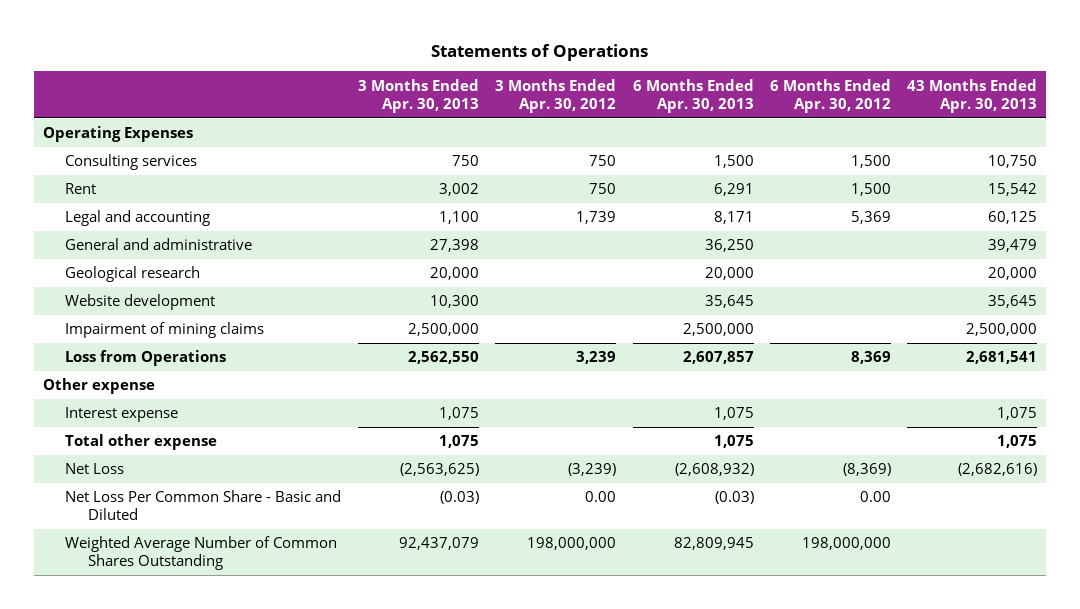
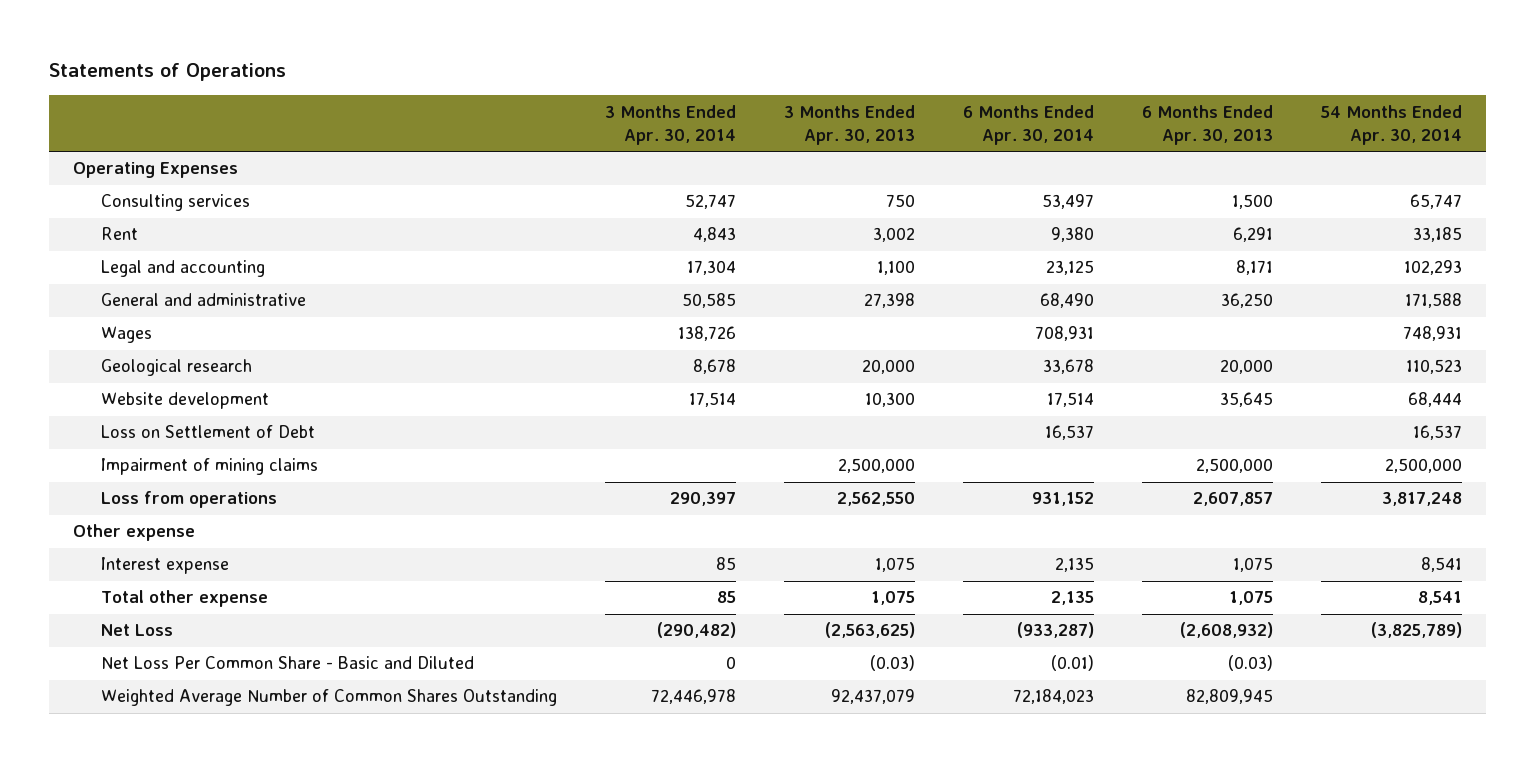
[495,78,617,113] 3 Months Ended Apr. 30, 2012 -> none
[769,78,891,113] 6 Months Ended Apr. 30, 2012 -> none
[907,78,1038,113] 43 Months Ended Apr. 30, 2013 -> none
none -> [604,104,736,145] 3 Months Ended Apr. 30, 2014
none -> [962,104,1094,145] 6 Months Ended Apr. 30, 2014
none -> [1320,104,1462,145] 54 Months Ended Apr. 30, 2014
none -> [100,326,152,344] Wages
none -> [100,425,315,439] Loss on Settlement of Debt
[65,350,227,367] Loss from Operations -> [100,491,277,509] Loss from operations

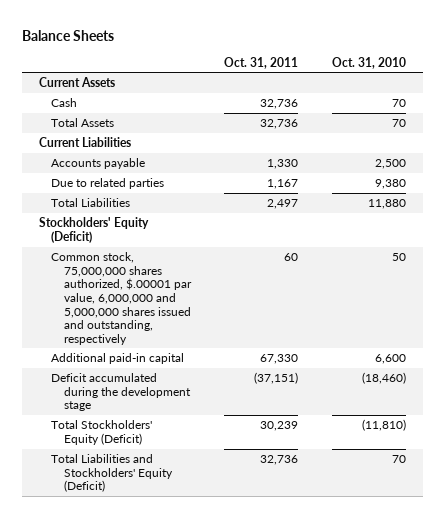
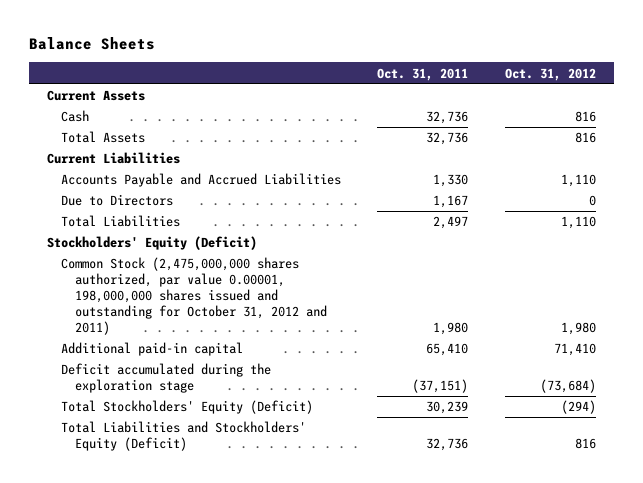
[332,56,407,69] Oct. 31, 2010 -> none
none -> [505,67,597,81] Oct. 31, 2012
[51,158,146,170] Accounts payable -> [60,173,341,188] Accounts Payable and Accrued Liabilities
[51,178,165,190] Due to related parties -> [60,194,173,207] Due to Directors
[51,252,192,345] Common stock, 75,000,000 shares authorized, $.00001 par value, 6,000,000 and 5,000,000 shares issued and outstanding, respectively -> [60,257,328,335] Common Stock (2,475,000,000 shares authorized, par value 0.00001, 198,000,000 shares issued and outstanding for October 31, 2012 and 2011)
[284,253,299,262] 60 -> [433,321,469,335] 1,980
[260,354,299,365] 67,330 -> [426,343,469,357] 65,410
[51,373,191,412] Deficit accumulated during the development stage -> [60,363,271,394] Deficit accumulated during the exploration stage

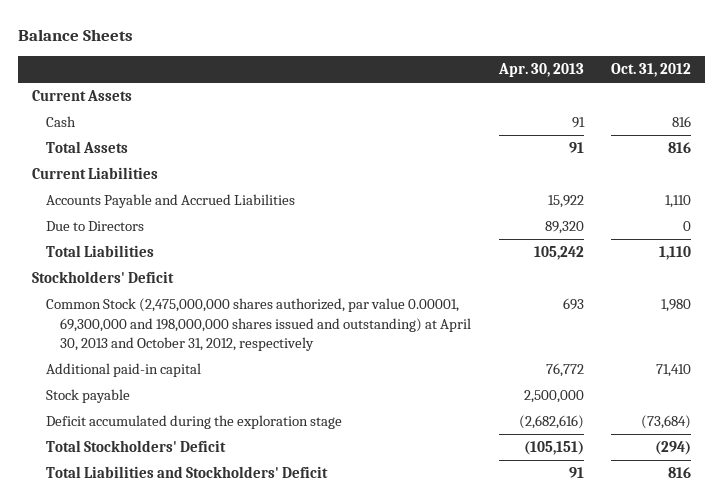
[377,67,469,81] Oct. 31, 2011 -> none
none -> [497,63,584,78] Apr. 30, 2013
[46,236,257,251] Stockholders' Equity (Deficit) -> [31,271,174,284] Stockholders' Deficit
[60,257,328,335] Common Stock (2,475,000,000 shares authorized, par value 0.00001, 198,000,000 shares issued and outstanding for October 31, 2012 and 2011) -> [45,298,472,351] Common Stock (2,475,000,000 shares authorized, par value 0.00001, 69,300,000 and 198,000,000 shares issued and outstanding) at April 30, 2013 and October 31, 2012, respectively
none -> [45,389,130,404] Stock payable
[60,400,313,415] Total Stockholders' Equity (Deficit) -> [45,440,226,453] Total Stockholders' Deficit
[60,421,306,452] Total Liabilities and Stockholders' Equity (Deficit) -> [45,466,328,479] Total Liabilities and Stockholders' Deficit

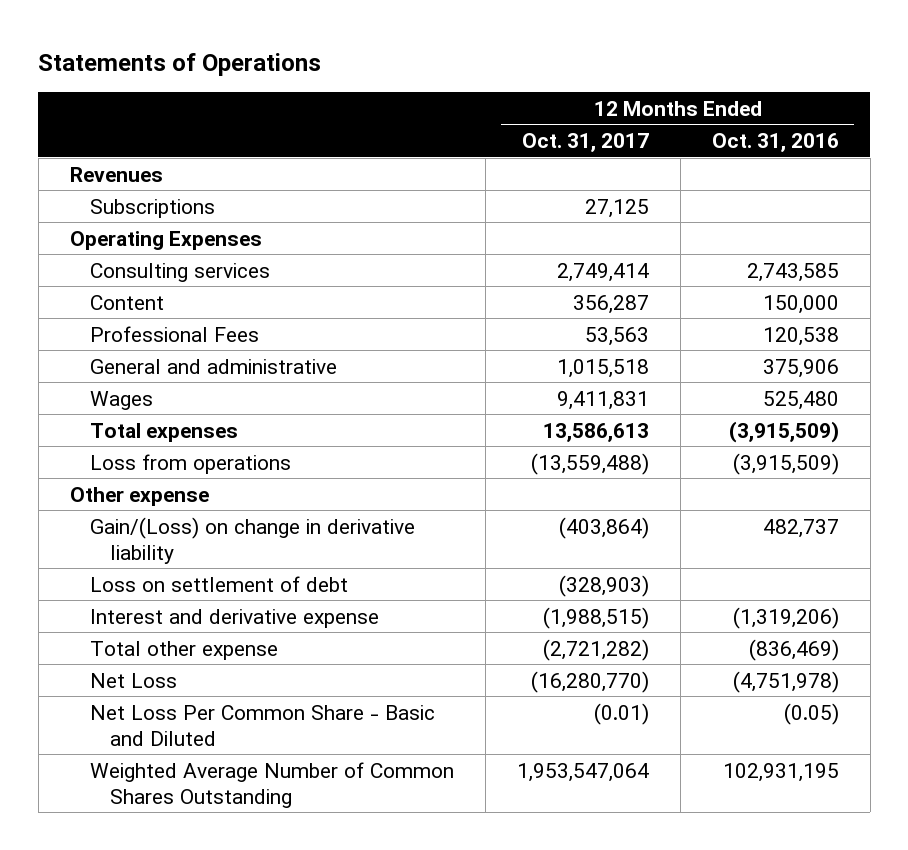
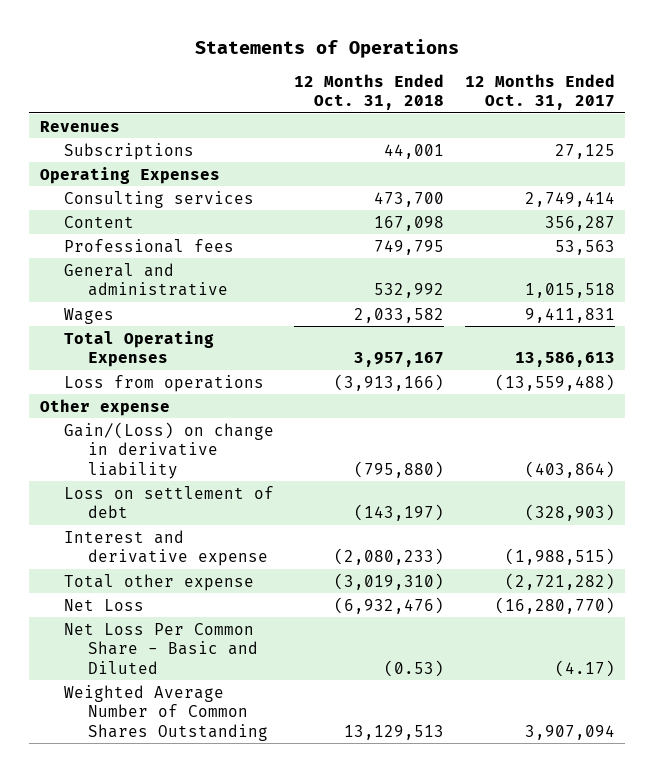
[711,132,839,152] Oct. 31, 2016 -> none
none -> [294,73,445,111] 12 Months Ended Oct. 31, 2018
[89,325,259,342] Professional Fees -> [63,238,234,253] Professional fees
[89,422,238,442] Total expenses -> [63,330,214,368] Total Operating Expenses
[593,702,649,725] (0.01) -> [554,659,615,677] (4.17)
[516,762,649,782] 1,953,547,064 -> [524,724,615,740] 3,907,094

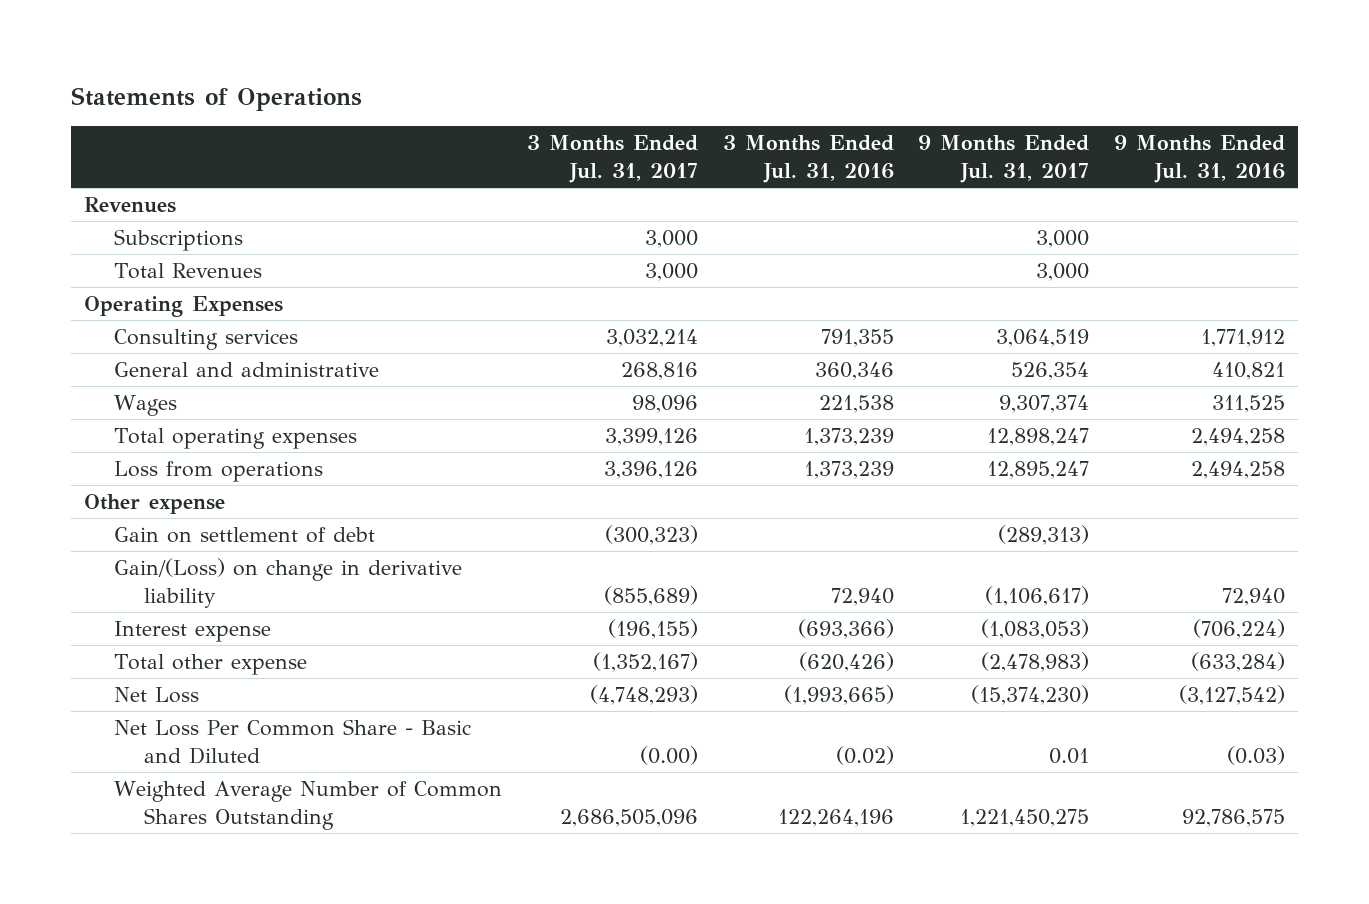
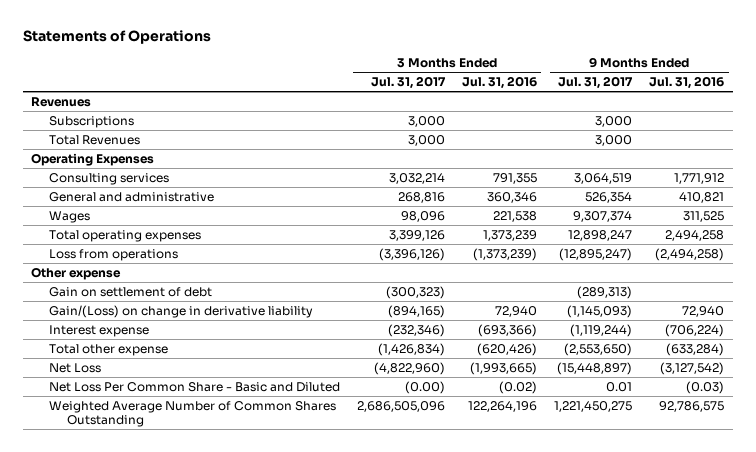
[603,461,698,480] 3,396,126 -> [379,247,446,261] (3,396,126)
[803,461,894,480] 1,373,239 -> [473,247,538,261] (1,373,239)
[987,461,1090,480] 12,895,247 -> [559,247,633,261] (12,895,247)
[1191,461,1286,480] 2,494,258 -> [655,247,725,261] (2,494,258)
[603,585,698,606] (855,689) -> [388,304,446,318] (894,165)
[985,585,1090,606] (1,106,617) -> [567,304,633,318] (1,145,093)
[607,619,698,640] (196,155) -> [388,323,446,337] (232,346)
[981,619,1090,640] (1,083,053) -> [570,323,633,337] (1,119,244)
[592,652,698,673] (1,352,167) -> [378,342,446,356] (1,426,834)
[981,652,1090,673] (2,478,983) -> [564,342,633,356] (2,553,650)
[589,685,698,706] (4,748,293) -> [374,361,446,375] (4,822,960)
[971,685,1090,706] (15,374,230) -> [557,361,633,375] (15,448,897)

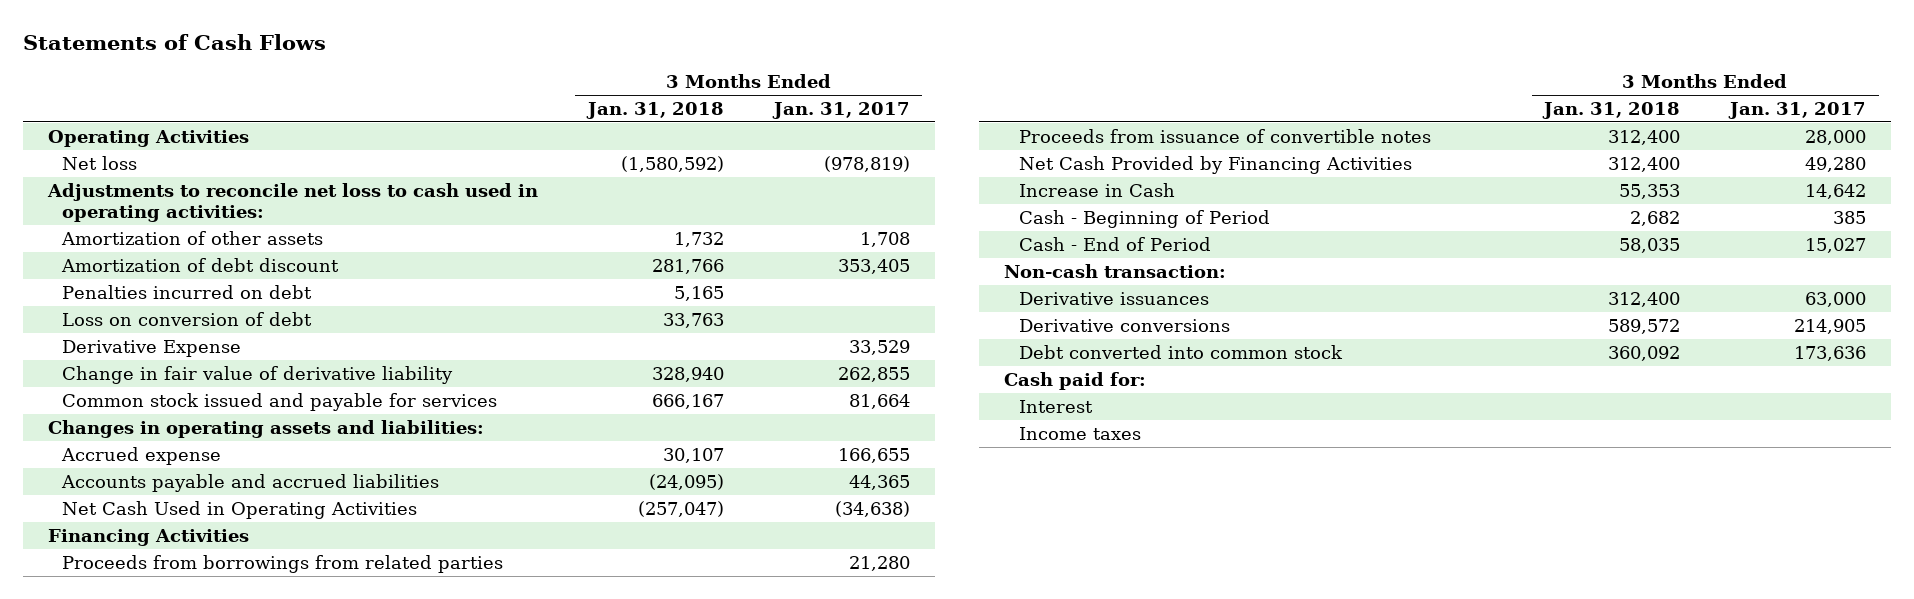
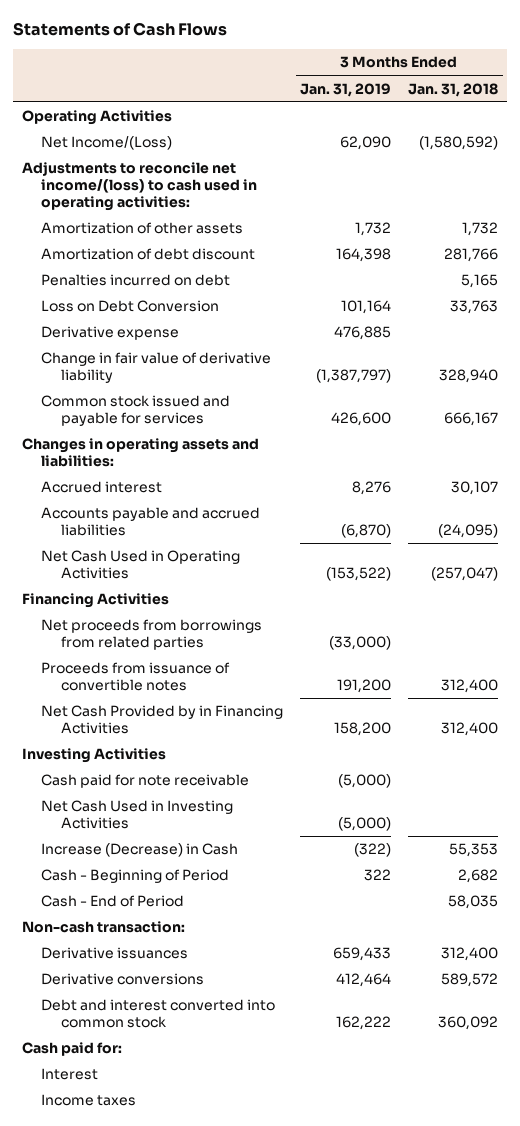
[771,102,910,120] Jan. 31, 2017 -> none
none -> [300,82,392,97] Jan. 31, 2019
[62,155,138,170] Net loss -> [41,136,173,151] Net Income/(Loss)
[46,182,538,222] Adjustments to reconcile net loss to cash used in operating activities: -> [21,162,258,211] Adjustments to reconcile net income/(loss) to cash used in operating activities:
[62,311,313,326] Loss on conversion of debt -> [41,300,220,313] Loss on Debt Conversion
[62,339,242,357] Derivative Expense -> [41,326,180,341] Derivative expense
[61,446,222,465] Accrued expense -> [41,481,163,494] Accrued interest
[62,554,504,573] Proceeds from borrowings from related parties -> [41,619,263,651] Net proceeds from borrowings from related parties
[1019,155,1413,174] Net Cash Provided by Financing Activities -> [41,705,284,735] Net Cash Provided by in Financing Activities
none -> [21,748,166,764] Investing Activities
none -> [41,774,250,789] Cash paid for note receivable
none -> [41,800,234,830] Net Cash Used in Investing Activities
[1019,182,1176,197] Increase in Cash -> [41,843,239,858] Increase (Decrease) in Cash
[1019,344,1344,359] Debt converted into common stock -> [41,999,276,1029] Debt and interest converted into common stock

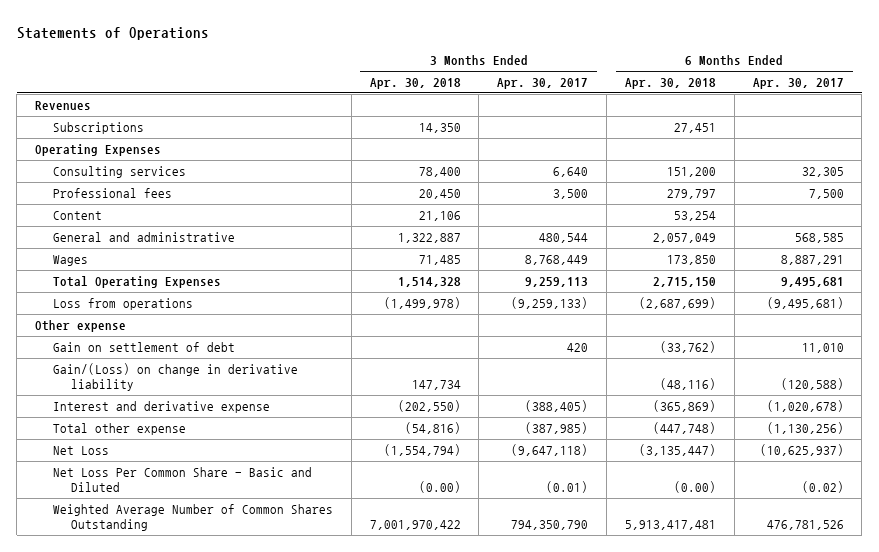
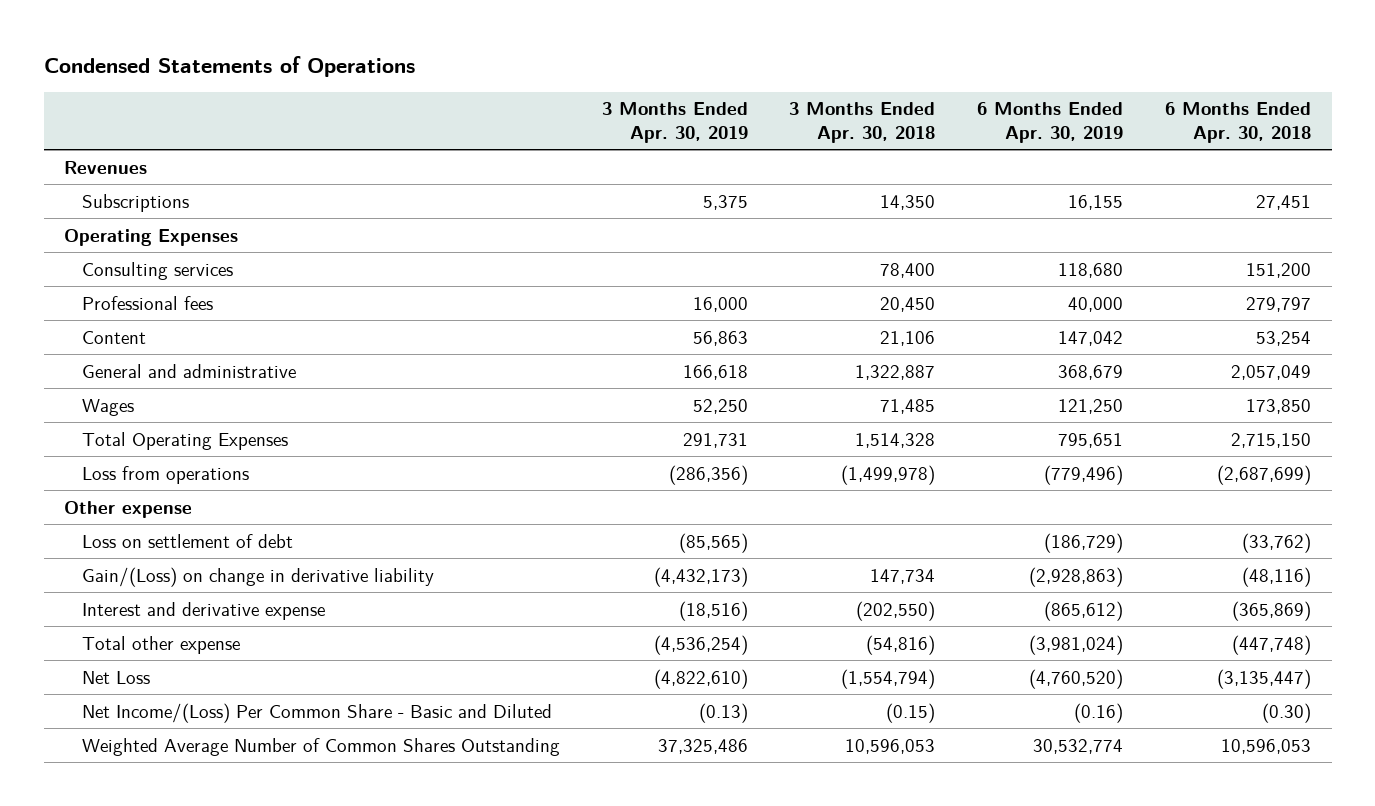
[16,26,209,40] Statements of Operations -> [43,55,415,77] Condensed Statements of Operations
[497,77,589,89] Apr. 30, 2017 -> none
[752,77,844,89] Apr. 30, 2017 -> none
none -> [601,102,748,144] 3 Months Ended Apr. 30, 2019
none -> [977,102,1124,144] 6 Months Ended Apr. 30, 2019
[52,341,235,352] Gain on settlement of debt -> [81,533,293,548] Loss on settlement of debt
[52,466,312,492] Net Loss Per Common Share - Basic and Diluted -> [81,702,552,723] Net Income/(Loss) Per Common Share - Basic and Diluted
[418,480,461,493] (0.00) -> [886,702,936,723] (0.15)
[673,480,716,493] (0.00) -> [1261,702,1311,723] (0.30)
[369,519,461,530] 7,001,970,422 -> [845,738,936,754] 10,596,053
[624,519,716,530] 5,913,417,481 -> [1220,738,1311,754] 10,596,053

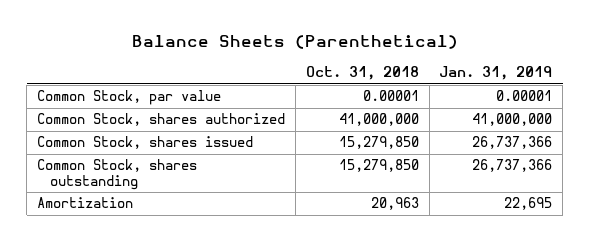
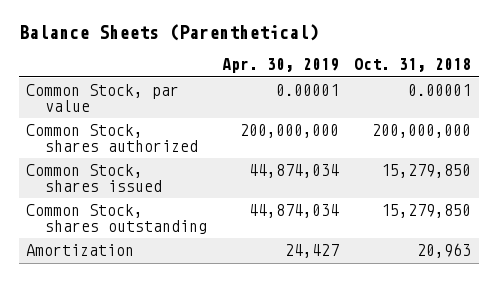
[439,66,553,81] Jan. 31, 2019 -> none
none -> [222,58,340,74] Apr. 30, 2019
[338,113,419,127] 41,000,000 -> [372,124,472,139] 200,000,000

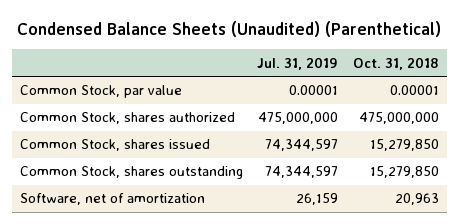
[18,24,319,42] Balance Sheets (Parenthetical) -> [17,20,442,37] Condensed Balance Sheets (Unaudited) (Parenthetical)
[222,58,340,74] Apr. 30, 2019 -> none
none -> [257,56,339,70] Jul. 31, 2019
[372,124,472,139] 200,000,000 -> [359,112,440,125] 475,000,000
[26,244,135,257] Amortization -> [19,193,205,206] Software, net of amortization

